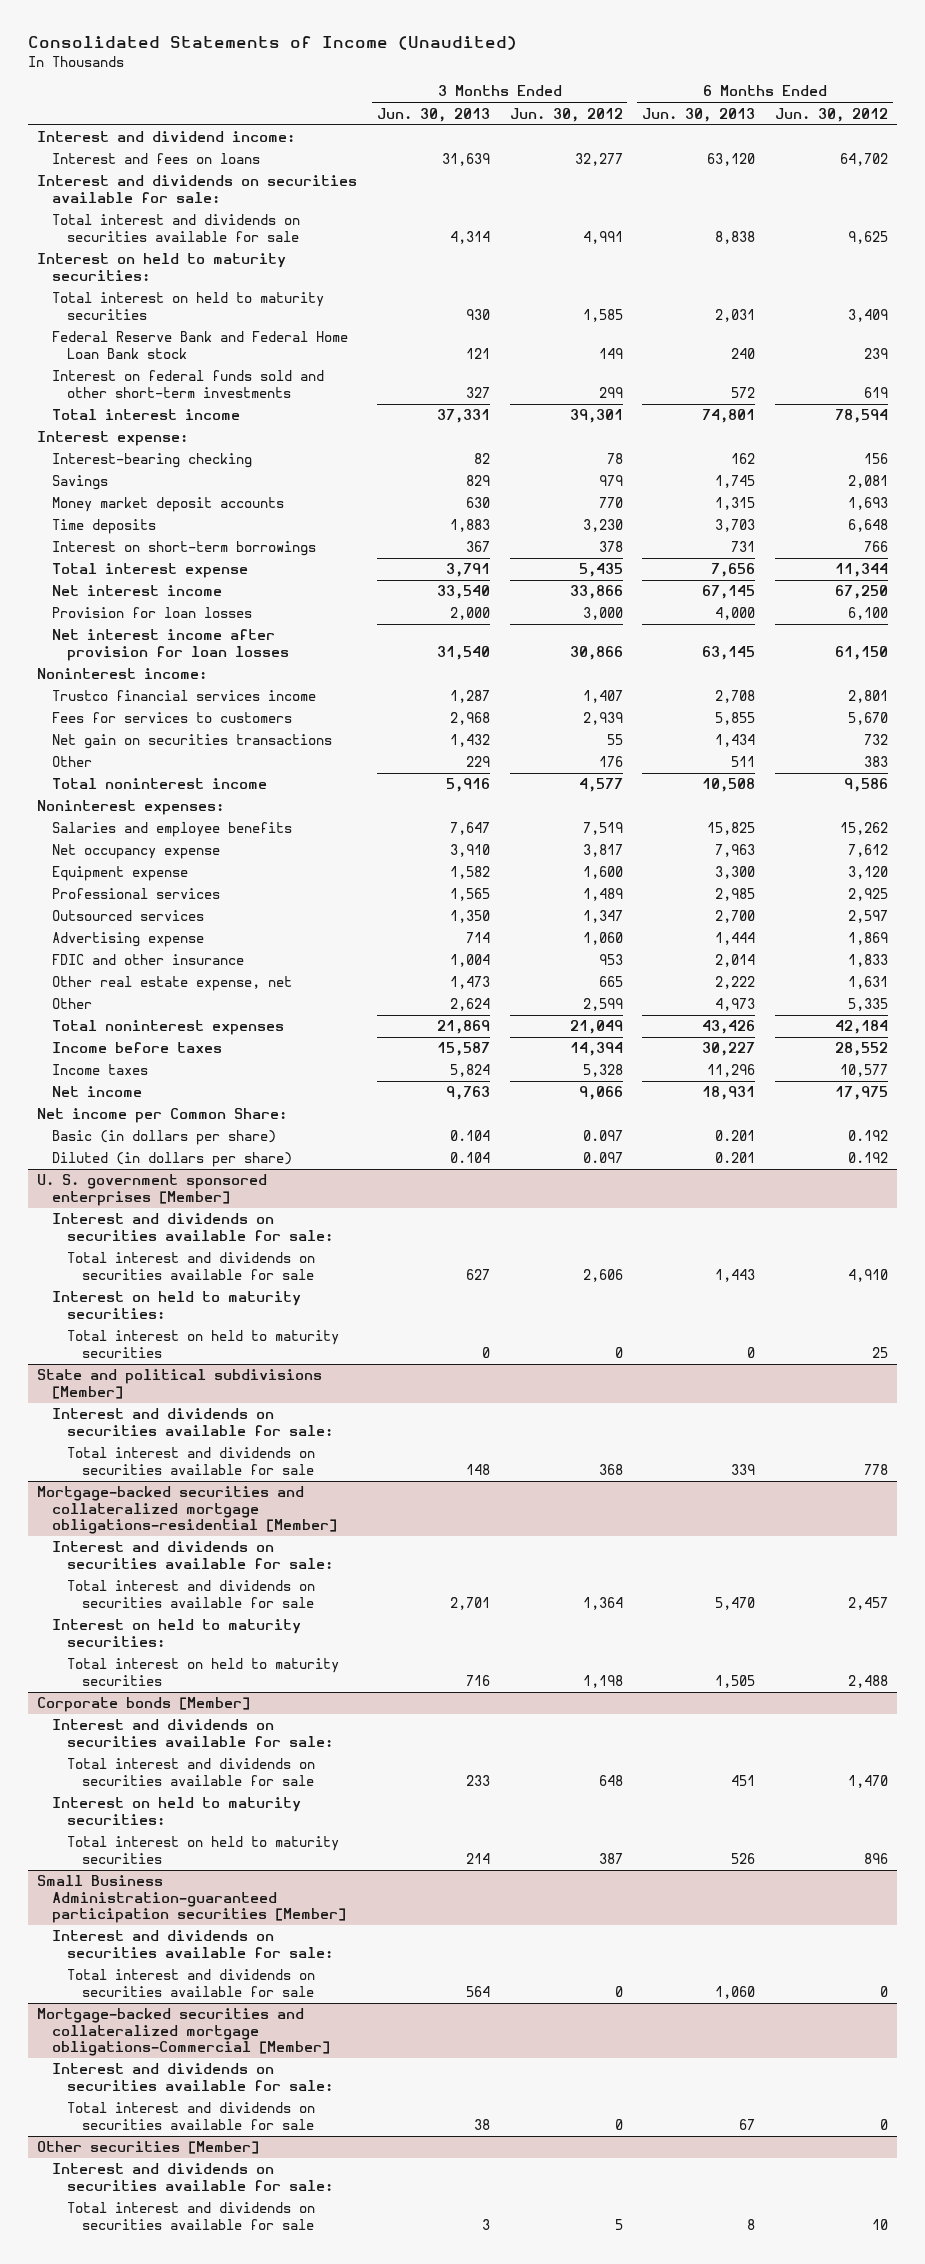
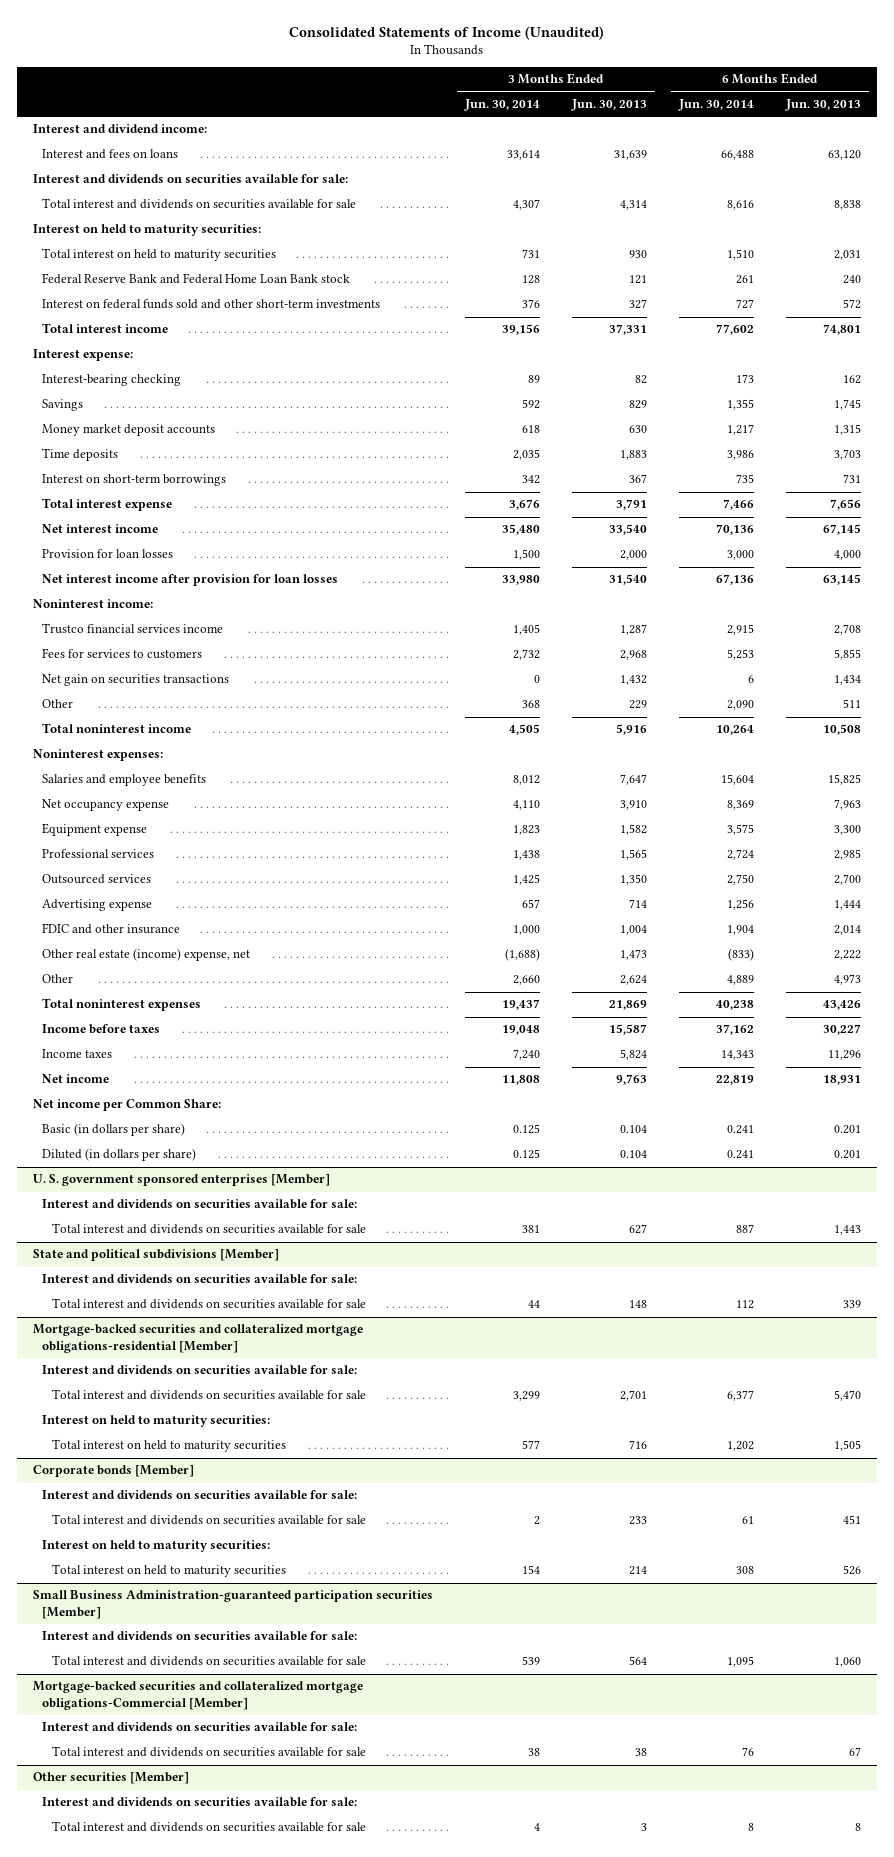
[509,107,623,122] Jun. 30, 2012 -> none
[774,107,888,122] Jun. 30, 2012 -> none
none -> [464,98,541,111] Jun. 30, 2014
none -> [678,98,755,111] Jun. 30, 2014
[52,976,293,992] Other real estate expense, net -> [42,948,251,962] Other real estate (income) expense, net
[52,1291,302,1319] Interest on held to maturity securities: -> none
[67,1330,340,1358] Total interest on held to maturity securities -> none

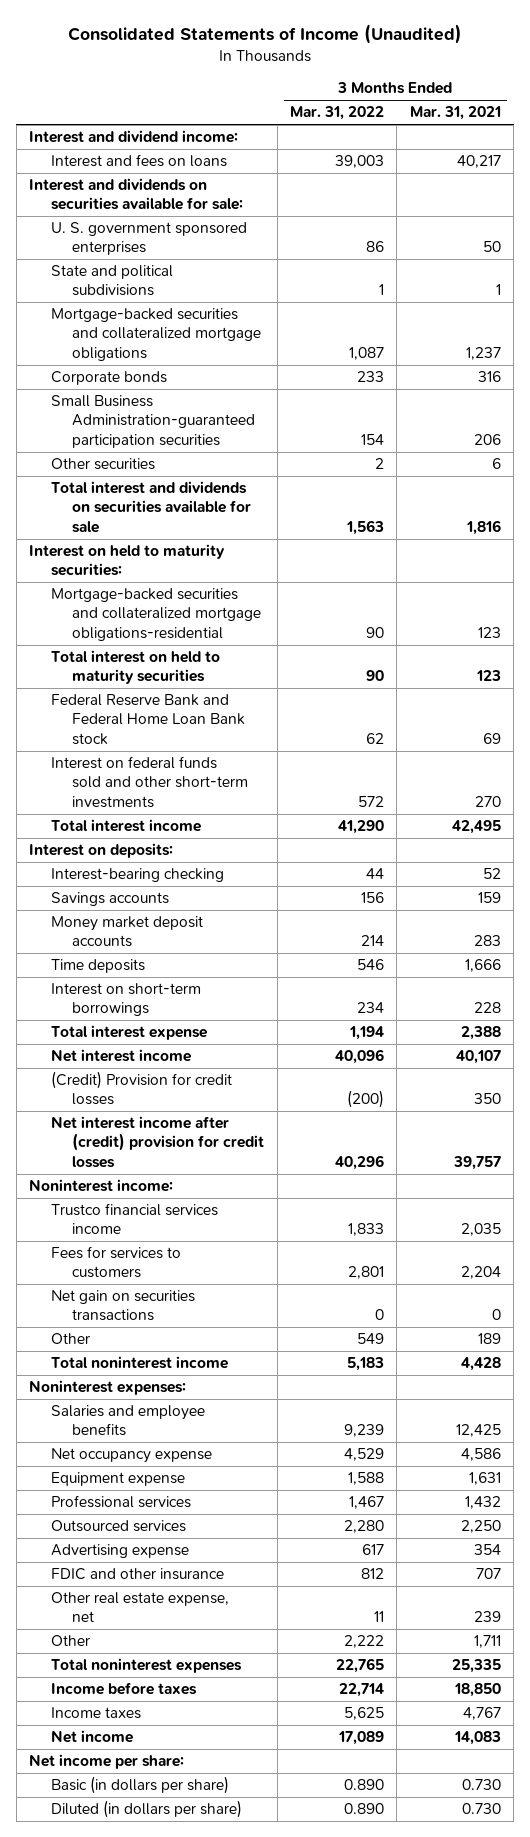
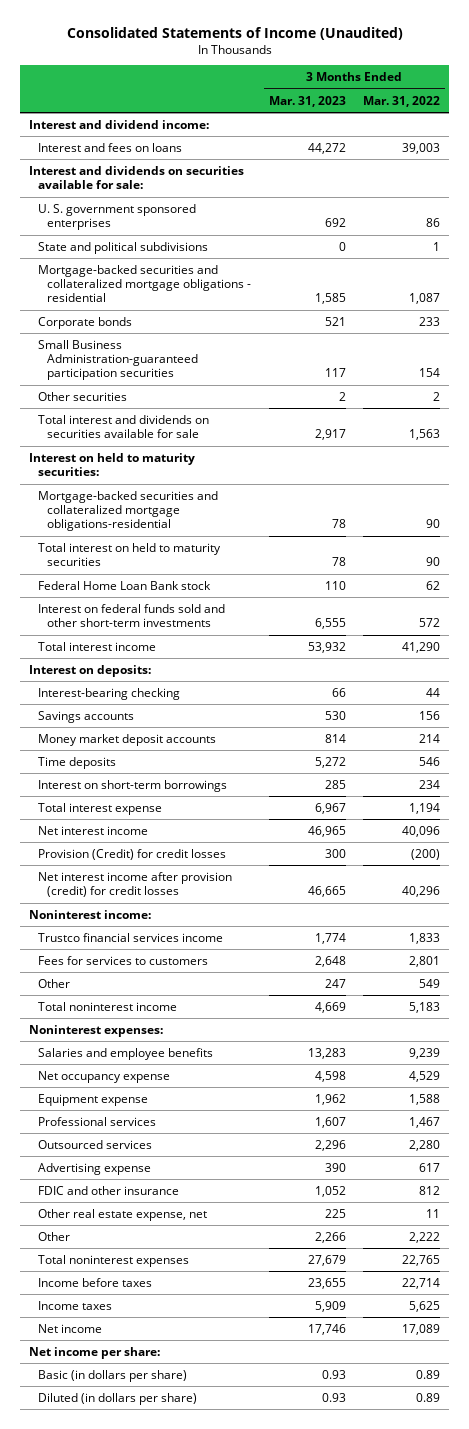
[409,106,501,121] Mar. 31, 2021 -> none
none -> [268,95,346,107] Mar. 31, 2023
[50,308,262,361] Mortgage-backed securities and collateralized mortgage obligations -> [37,264,251,303] Mortgage-backed securities and collateralized mortgage obligations - residential
[50,694,246,745] Federal Reserve Bank and Federal Home Loan Bank stock -> [37,580,211,590] Federal Home Loan Bank stock
[50,1071,232,1106] (Credit) Provision for credit losses -> [37,848,226,860] Provision (Credit) for credit losses
[50,1116,265,1168] Net interest income after (credit) provision for credit losses -> [37,871,232,898] Net interest income after provision (credit) for credit losses
[50,1290,195,1322] Net gain on securities transactions -> none
[344,1779,385,1791] 0.890 -> [416,1369,441,1379] 0.89
[344,1803,385,1815] 0.890 -> [416,1392,441,1402] 0.89

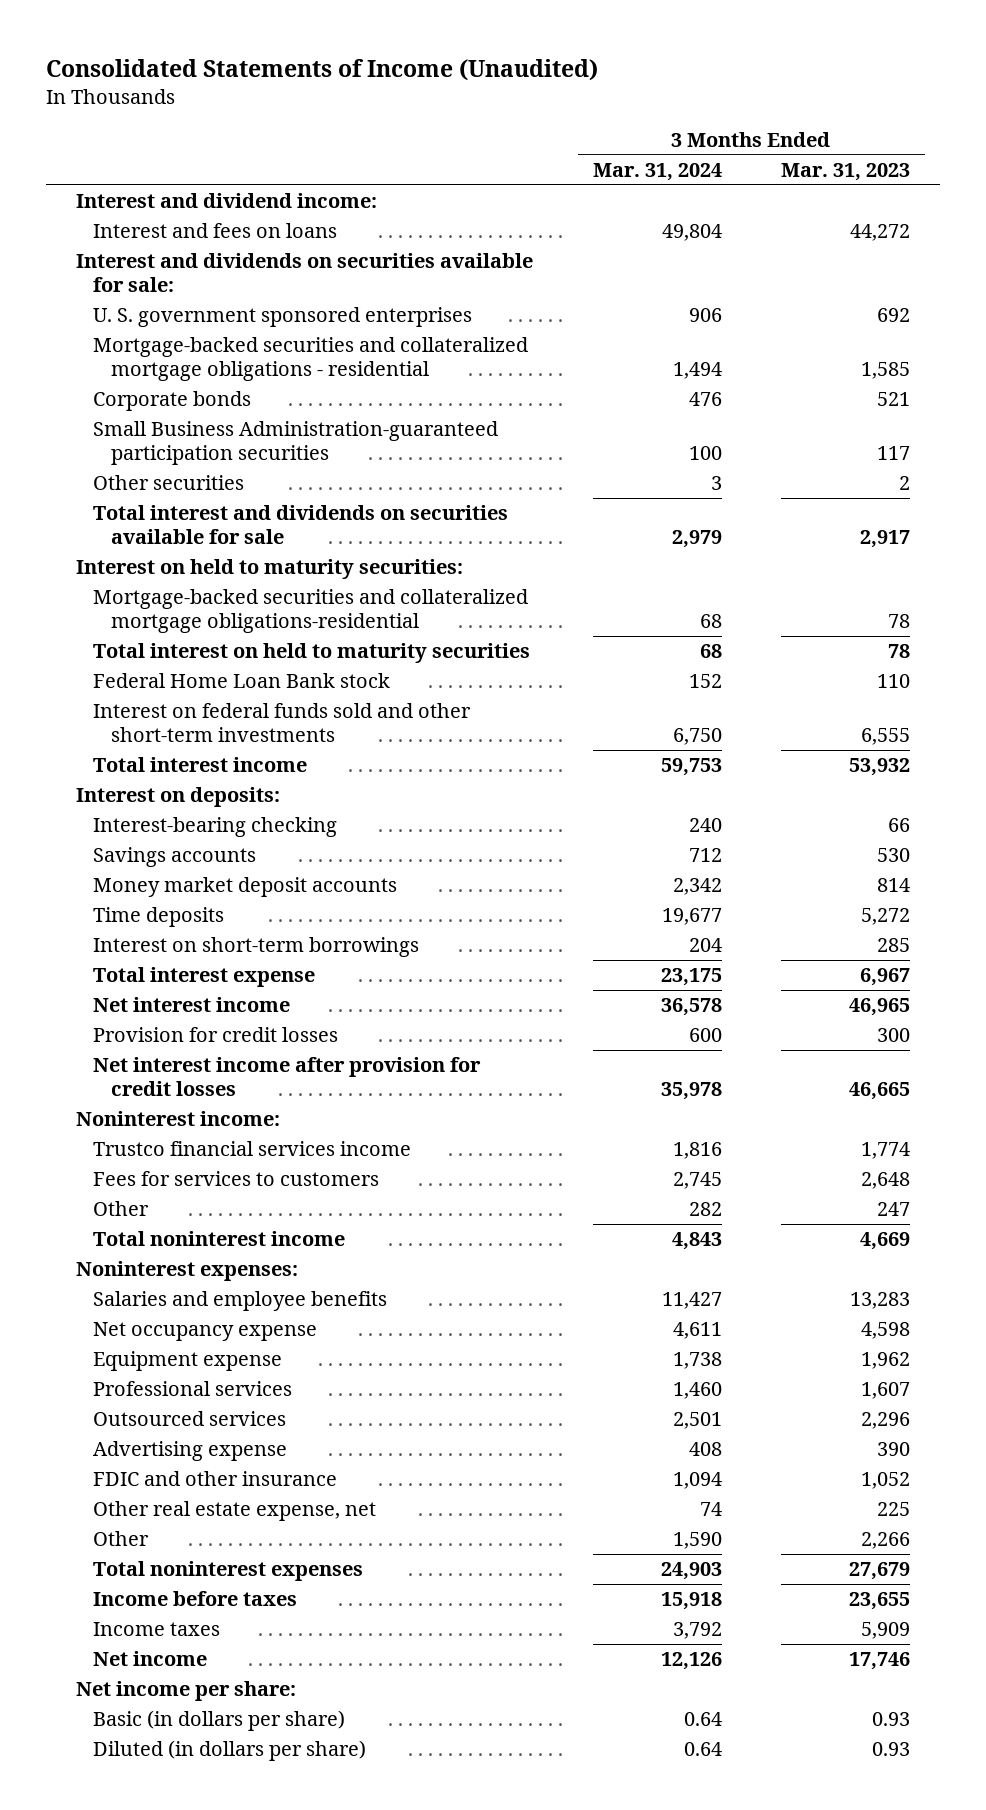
[363,95,441,107] Mar. 31, 2022 -> none
none -> [592,162,722,181] Mar. 31, 2024
[37,241,208,254] State and political subdivisions -> none
[37,848,226,860] Provision (Credit) for credit losses -> [93,1027,339,1043] Provision for credit losses
[37,871,232,898] Net interest income after provision (credit) for credit losses -> [93,1057,482,1097] Net interest income after provision for credit losses

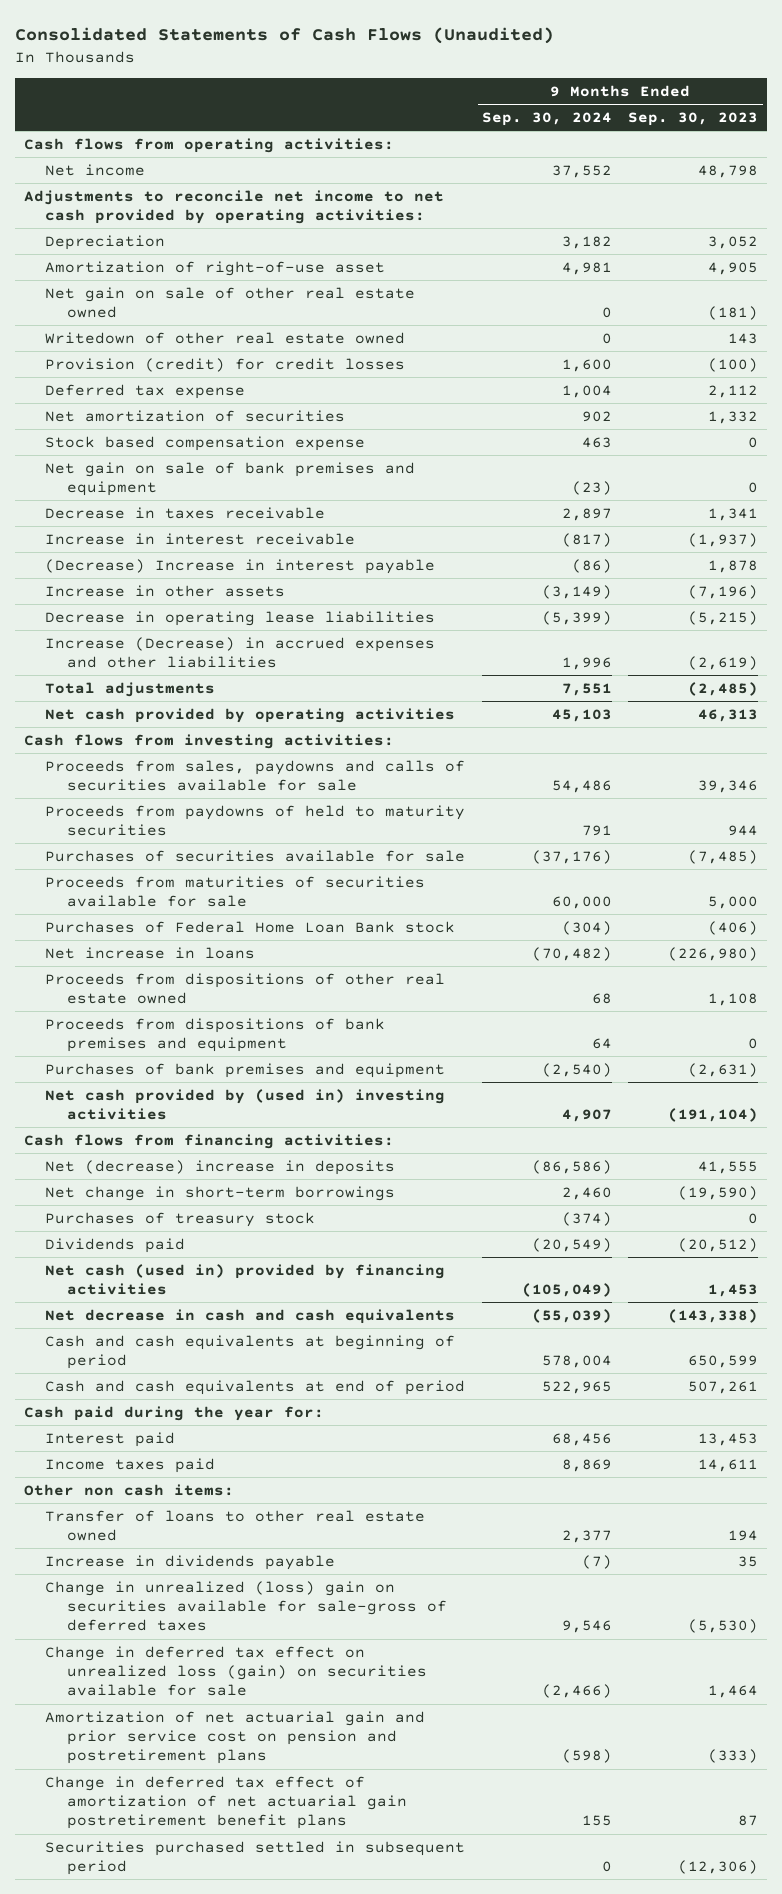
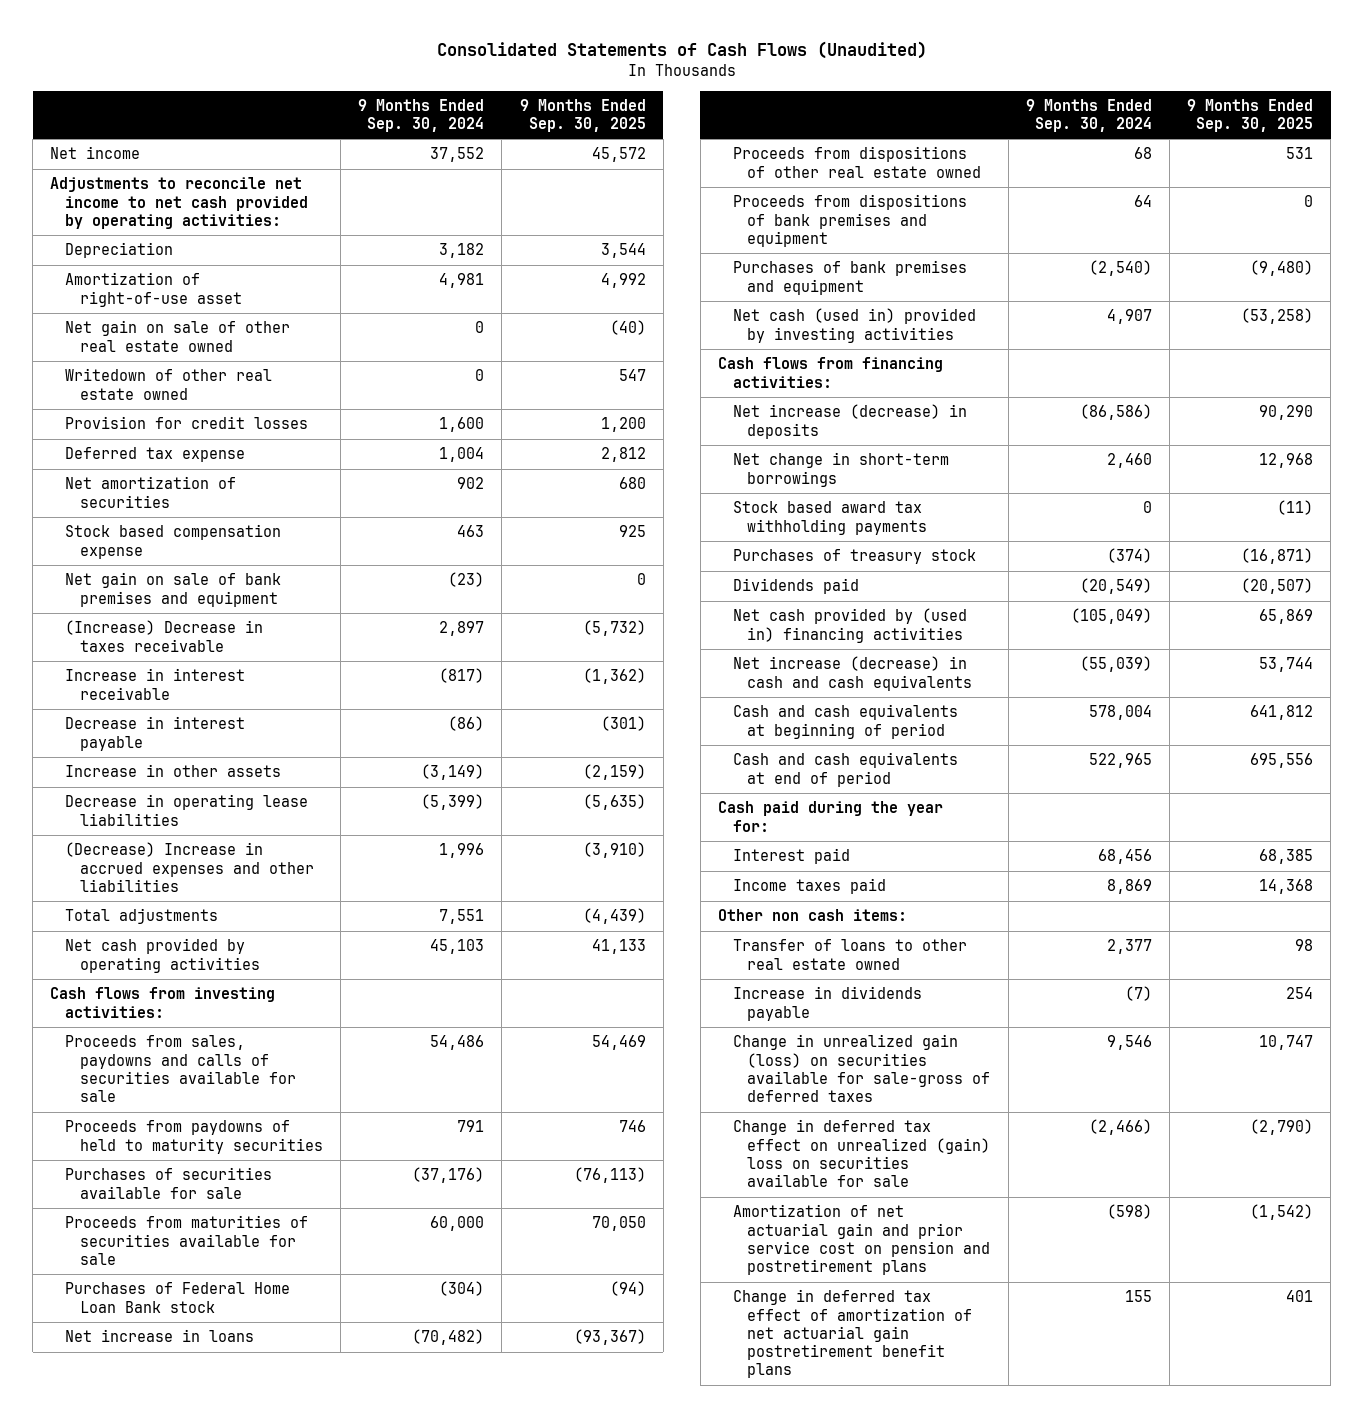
[628,111,759,126] Sep. 30, 2023 -> none
none -> [519,98,646,133] 9 Months Ended Sep. 30, 2025
[23,137,394,153] Cash flows from operating activities: -> none
[45,357,406,372] Provision (credit) for credit losses -> [65,416,309,430] Provision for credit losses
[45,506,326,519] Decrease in taxes receivable -> [65,620,264,652] (Increase) Decrease in taxes receivable
[45,558,436,574] (Decrease) Increase in interest payable -> [65,716,246,751] Decrease in interest payable
[45,636,436,669] Increase (Decrease) in accrued expenses and other liabilities -> [65,842,314,892] (Decrease) Increase in accrued expenses and other liabilities
[45,1088,446,1121] Net cash provided by (used in) investing activities -> [732,308,976,343] Net cash (used in) provided by investing activities
[45,1159,396,1175] Net (decrease) increase in deposits -> [732,404,967,439] Net increase (decrease) in deposits
none -> [732,501,928,535] Stock based award tax withholding payments
[45,1263,446,1296] Net cash (used in) provided by financing activities -> [732,608,967,643] Net cash provided by (used in) financing activities
[45,1308,456,1324] Net decrease in cash and cash equivalents -> [732,656,973,691] Net increase (decrease) in cash and cash equivalents
[45,1580,447,1632] Change in unrealized (loss) gain on securities available for sale-gross of deferred taxes -> [732,1034,991,1103] Change in unrealized gain (loss) on securities available for sale-gross of deferred taxes
[45,1645,427,1697] Change in deferred tax effect on unrealized loss (gain) on securities available for sale -> [732,1119,991,1188] Change in deferred tax effect on unrealized (gain) loss on securities available for sale
[45,1840,466,1876] Securities purchased settled in subsequent period -> none

